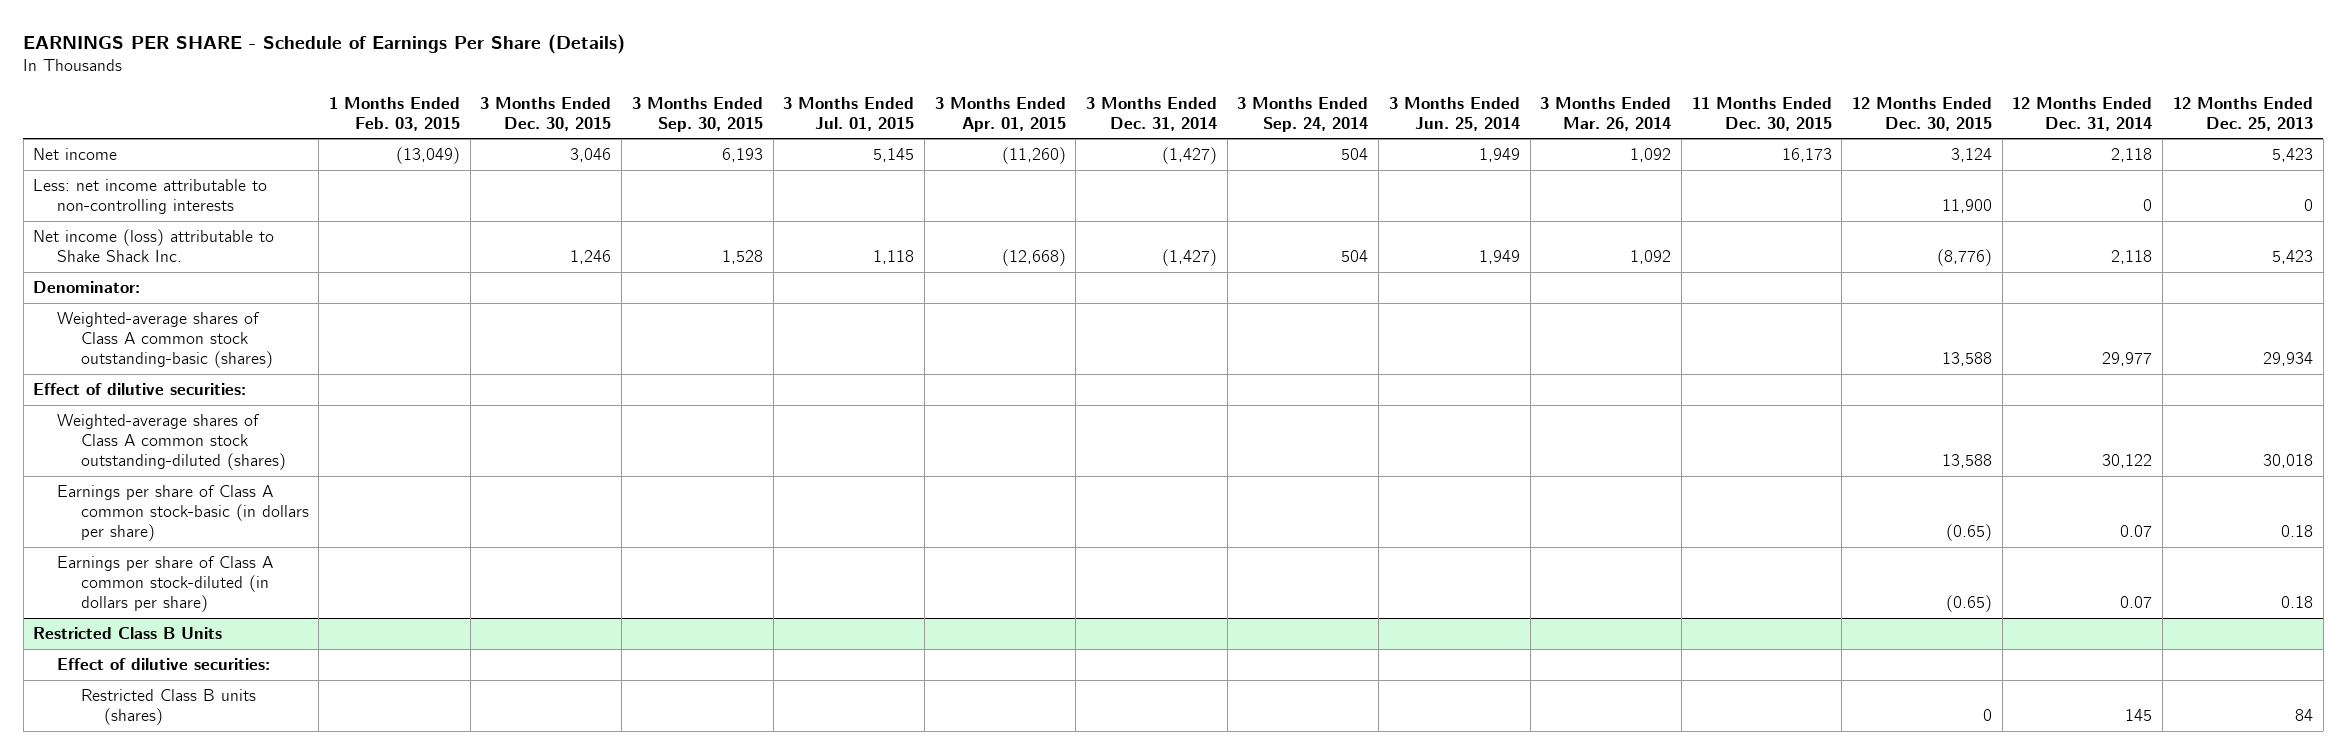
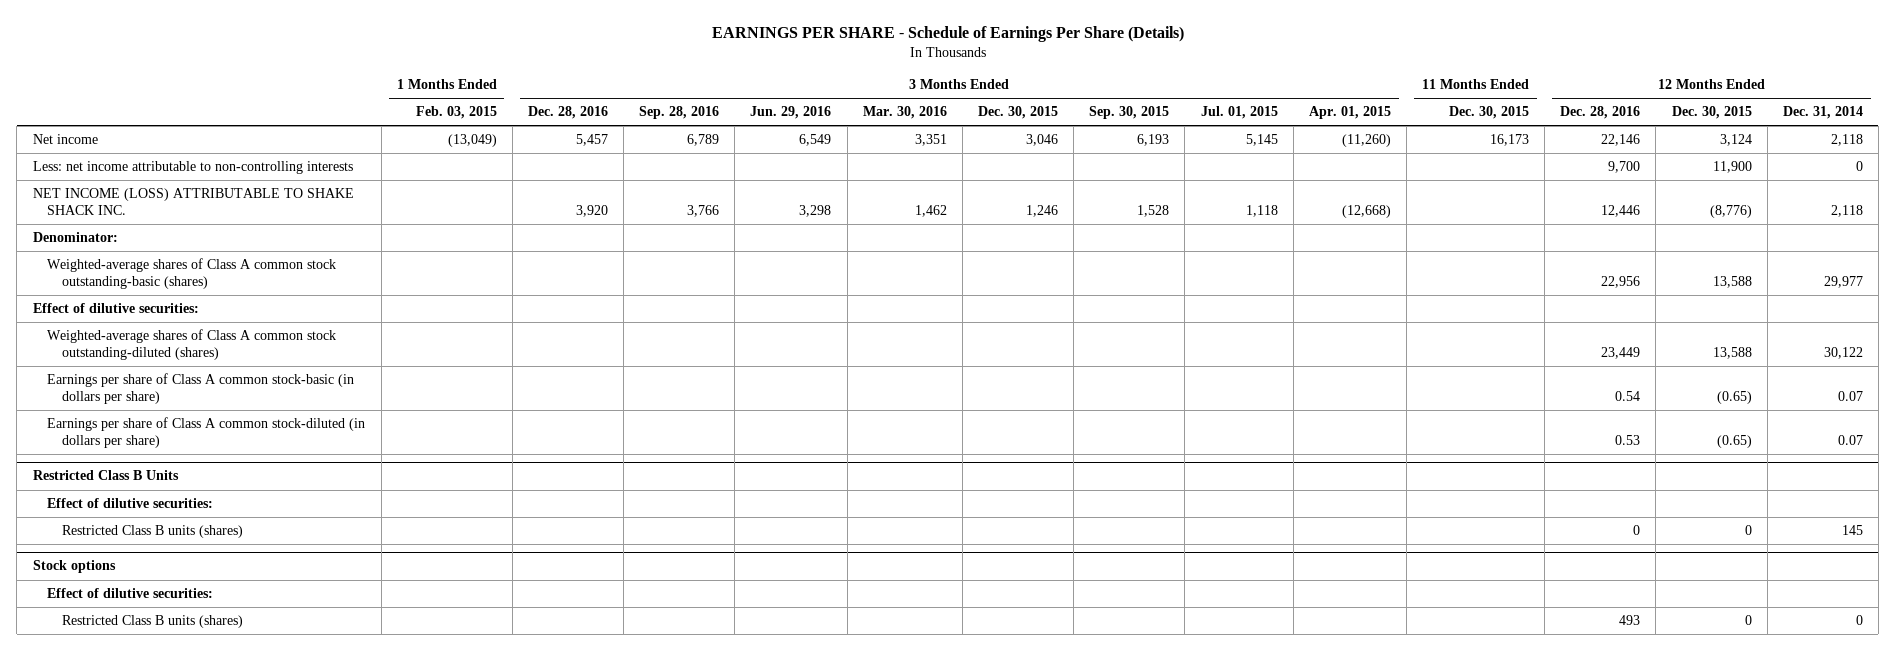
[1086,96,1218,131] 3 Months Ended Dec. 31, 2014 -> none
[1237,96,1369,132] 3 Months Ended Sep. 24, 2014 -> none
[1388,96,1520,131] 3 Months Ended Jun. 25, 2014 -> none
[1540,96,1672,131] 3 Months Ended Mar. 26, 2014 -> none
[2172,96,2313,131] 12 Months Ended Dec. 25, 2013 -> none
none -> [527,106,608,120] Dec. 28, 2016
none -> [639,106,720,120] Sep. 28, 2016
none -> [750,106,832,120] Jun. 29, 2016
none -> [862,106,947,120] Mar. 30, 2016
none -> [1560,106,1641,120] Dec. 28, 2016
[33,228,275,263] Net income (loss) attributable to Shake Shack Inc. -> [32,188,354,215] NET INCOME (LOSS) ATTRIBUTABLE TO SHAKE SHACK INC.
none -> [32,560,116,574] Stock options
none -> [47,588,214,599] Effect of dilutive securities:
none -> [62,615,244,629] Restricted Class B units (shares)

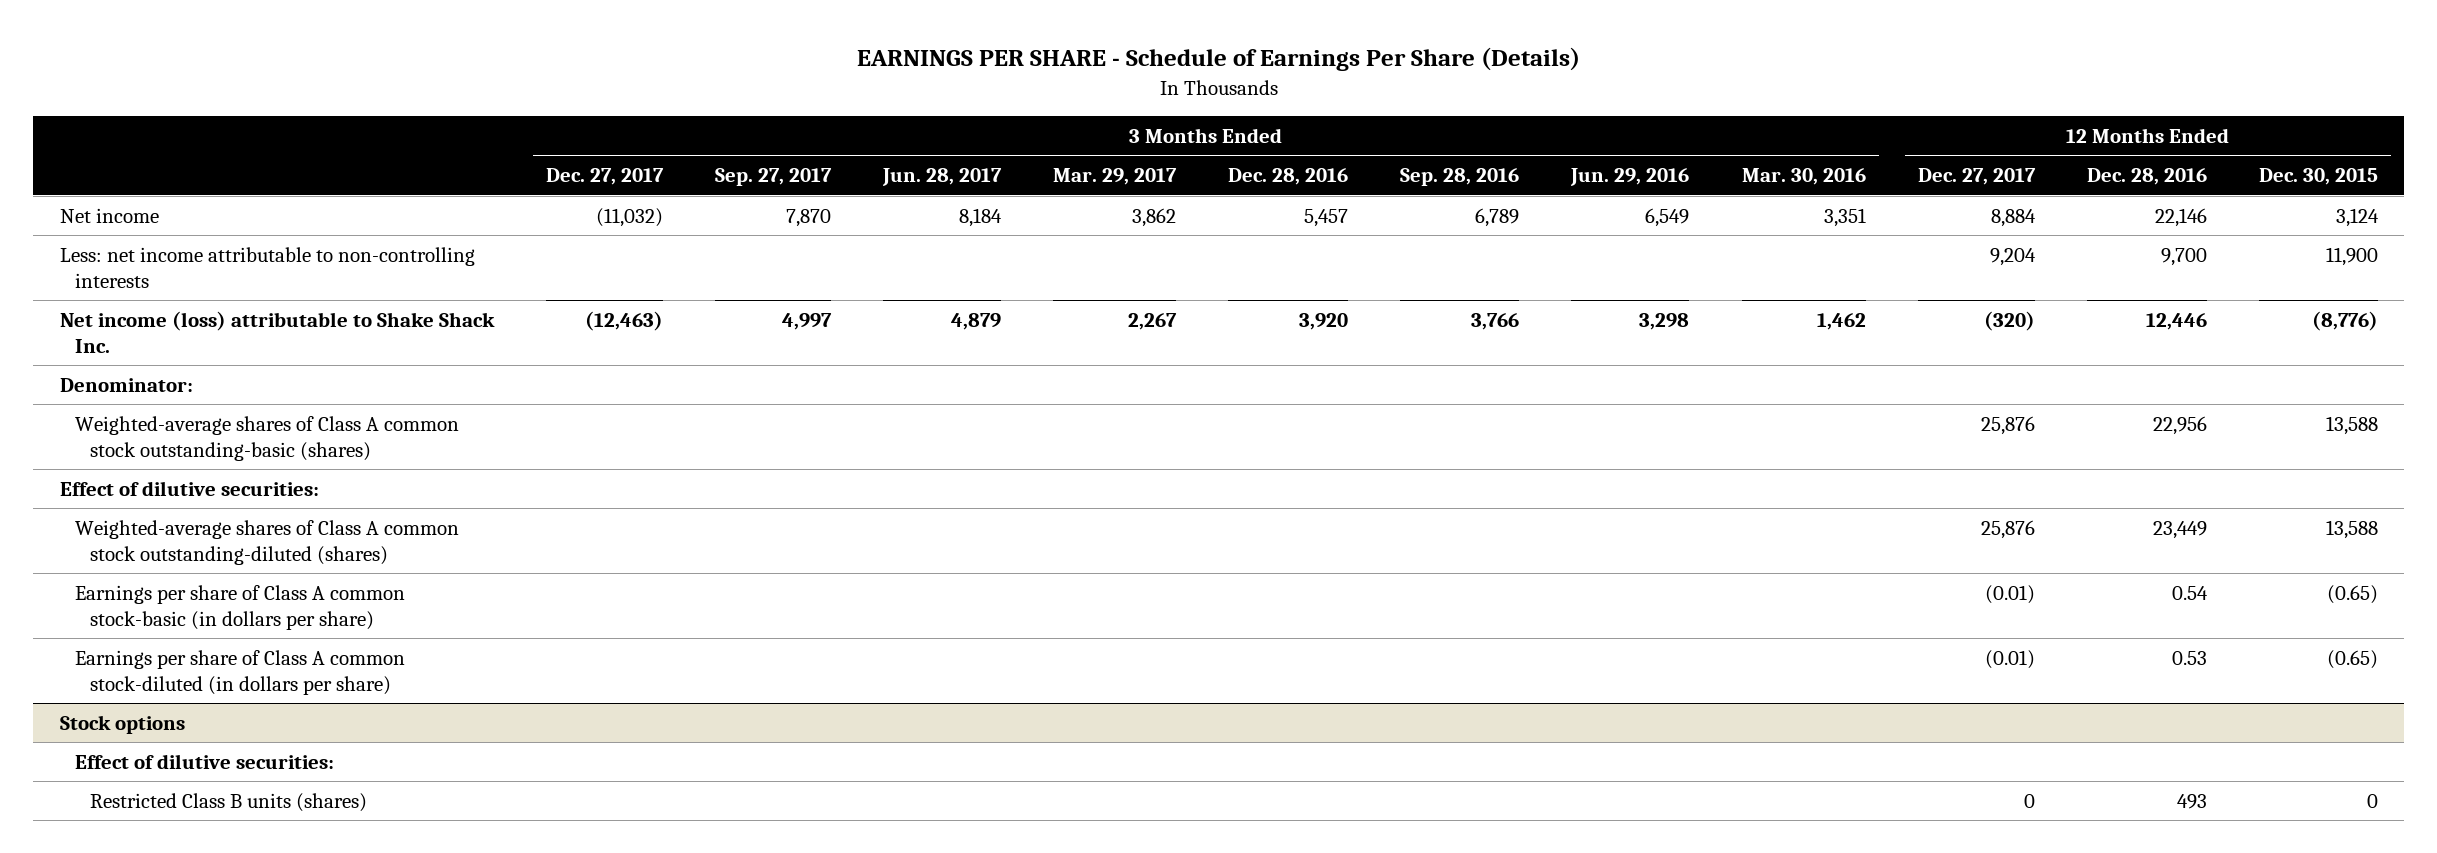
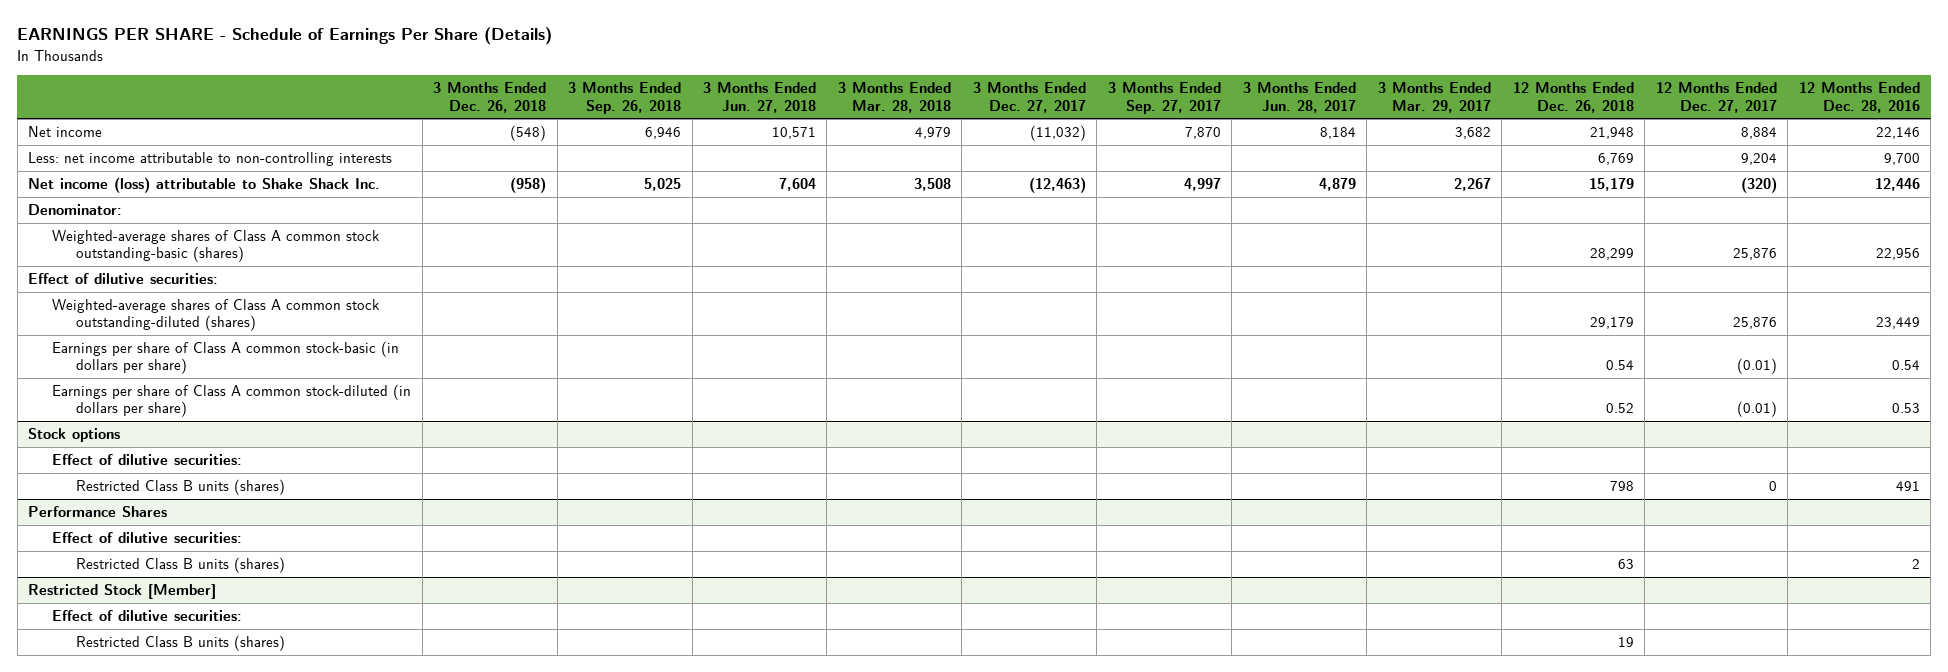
[1228,168,1349,186] Dec. 28, 2016 -> none
[1400,168,1520,187] Sep. 28, 2016 -> none
[1570,168,1690,187] Jun. 29, 2016 -> none
[1741,168,1866,186] Mar. 30, 2016 -> none
[2258,168,2378,186] Dec. 30, 2015 -> none
none -> [433,82,547,113] 3 Months Ended Dec. 26, 2018
none -> [568,82,682,114] 3 Months Ended Sep. 26, 2018
none -> [702,82,816,113] 3 Months Ended Jun. 27, 2018
none -> [837,82,951,113] 3 Months Ended Mar. 28, 2018
none -> [1512,82,1634,113] 12 Months Ended Dec. 26, 2018
[1132,207,1177,227] 3,862 -> [1454,127,1491,140] 3,682
[2176,793,2207,809] 493 -> [1895,481,1920,492] 491
none -> [28,506,168,518] Performance Shares
none -> [52,532,243,544] Effect of dilutive securities:
none -> [75,557,285,574] Restricted Class B units (shares)
none -> [28,584,217,600] Restricted Stock [Member]
none -> [52,610,243,622] Effect of dilutive securities:
none -> [75,635,285,652] Restricted Class B units (shares)

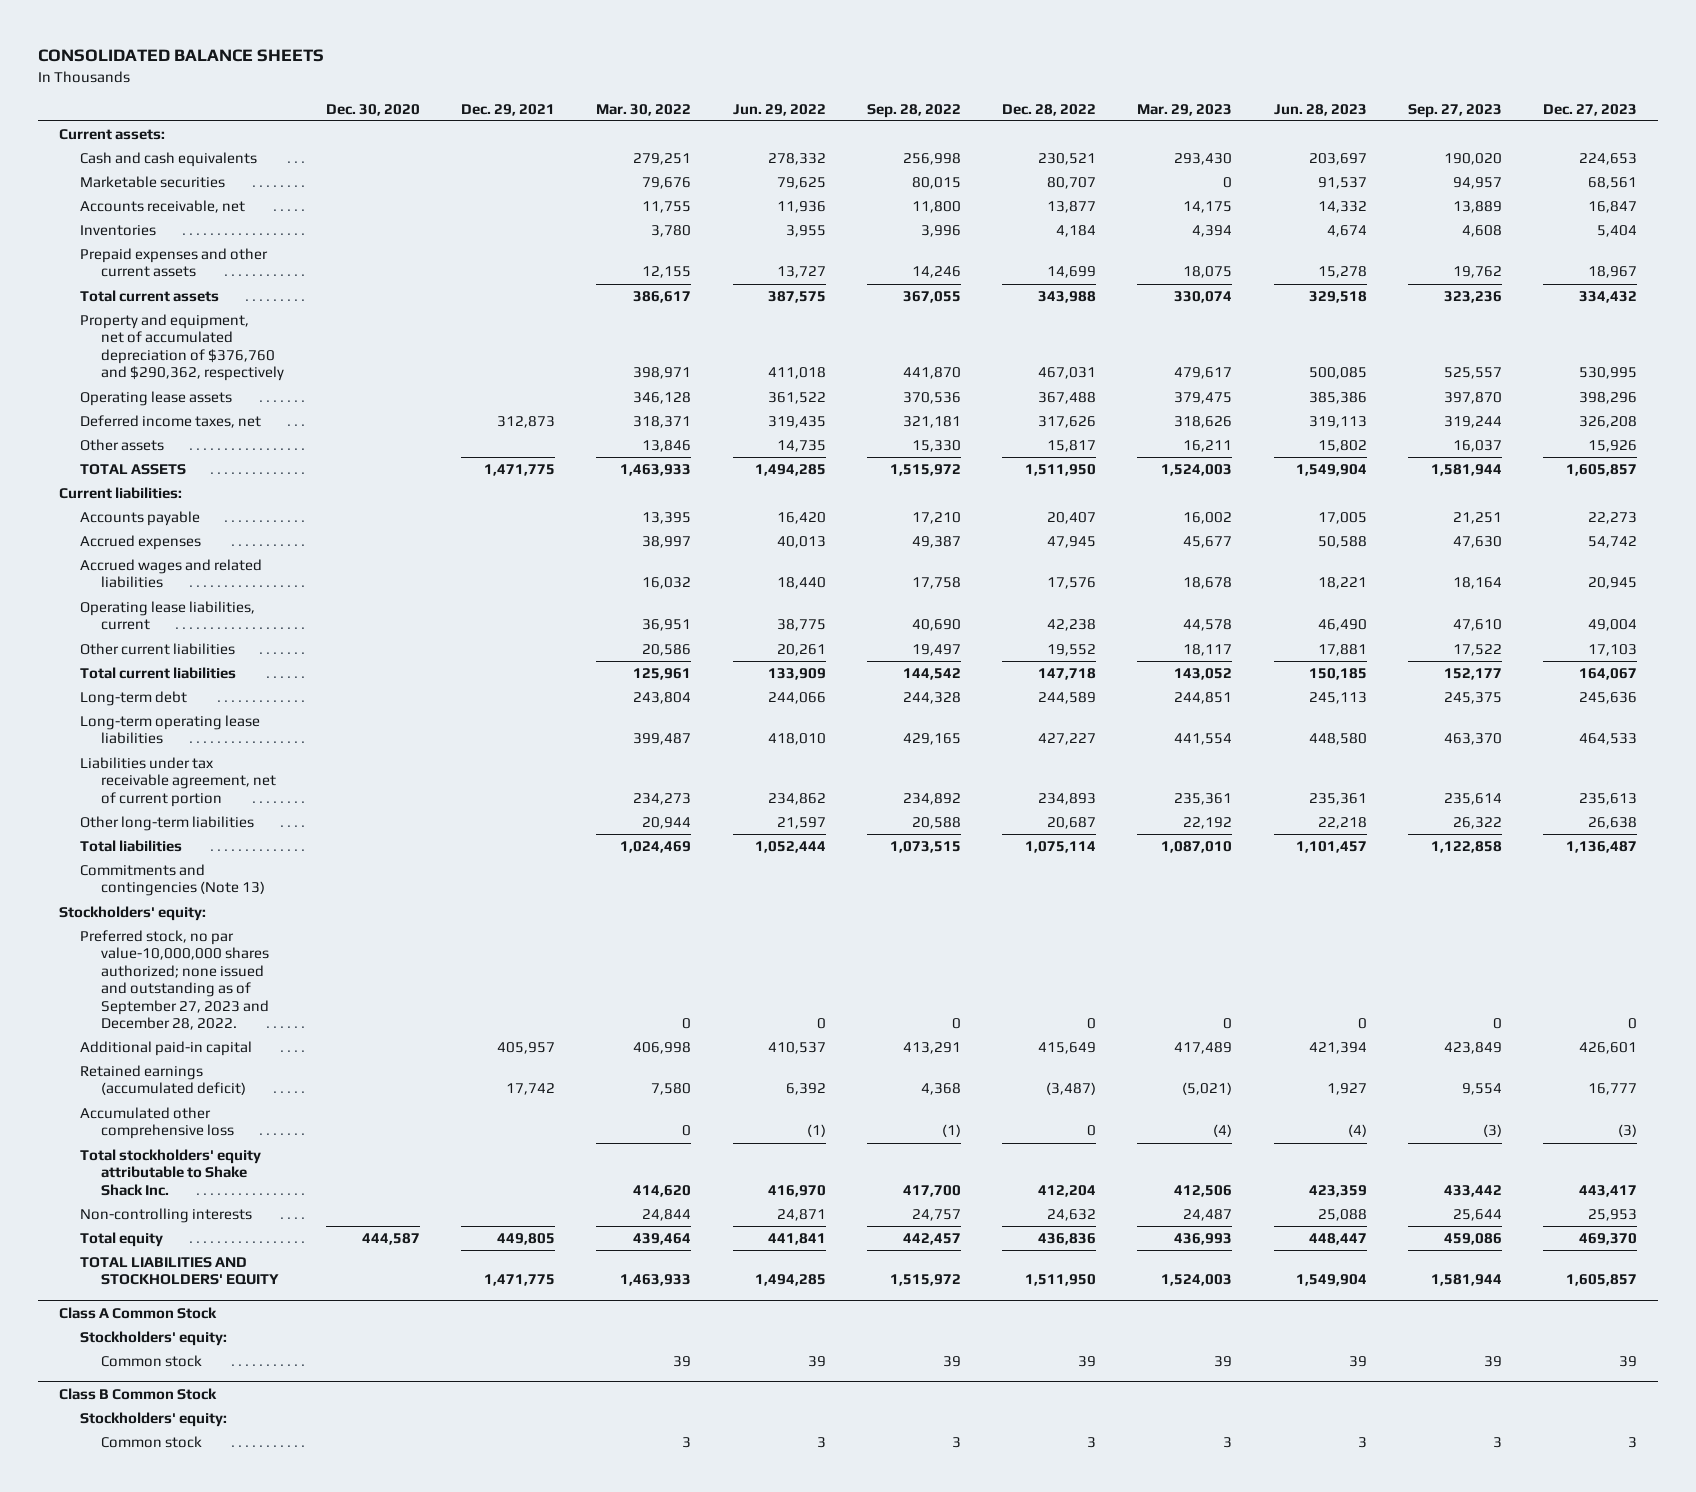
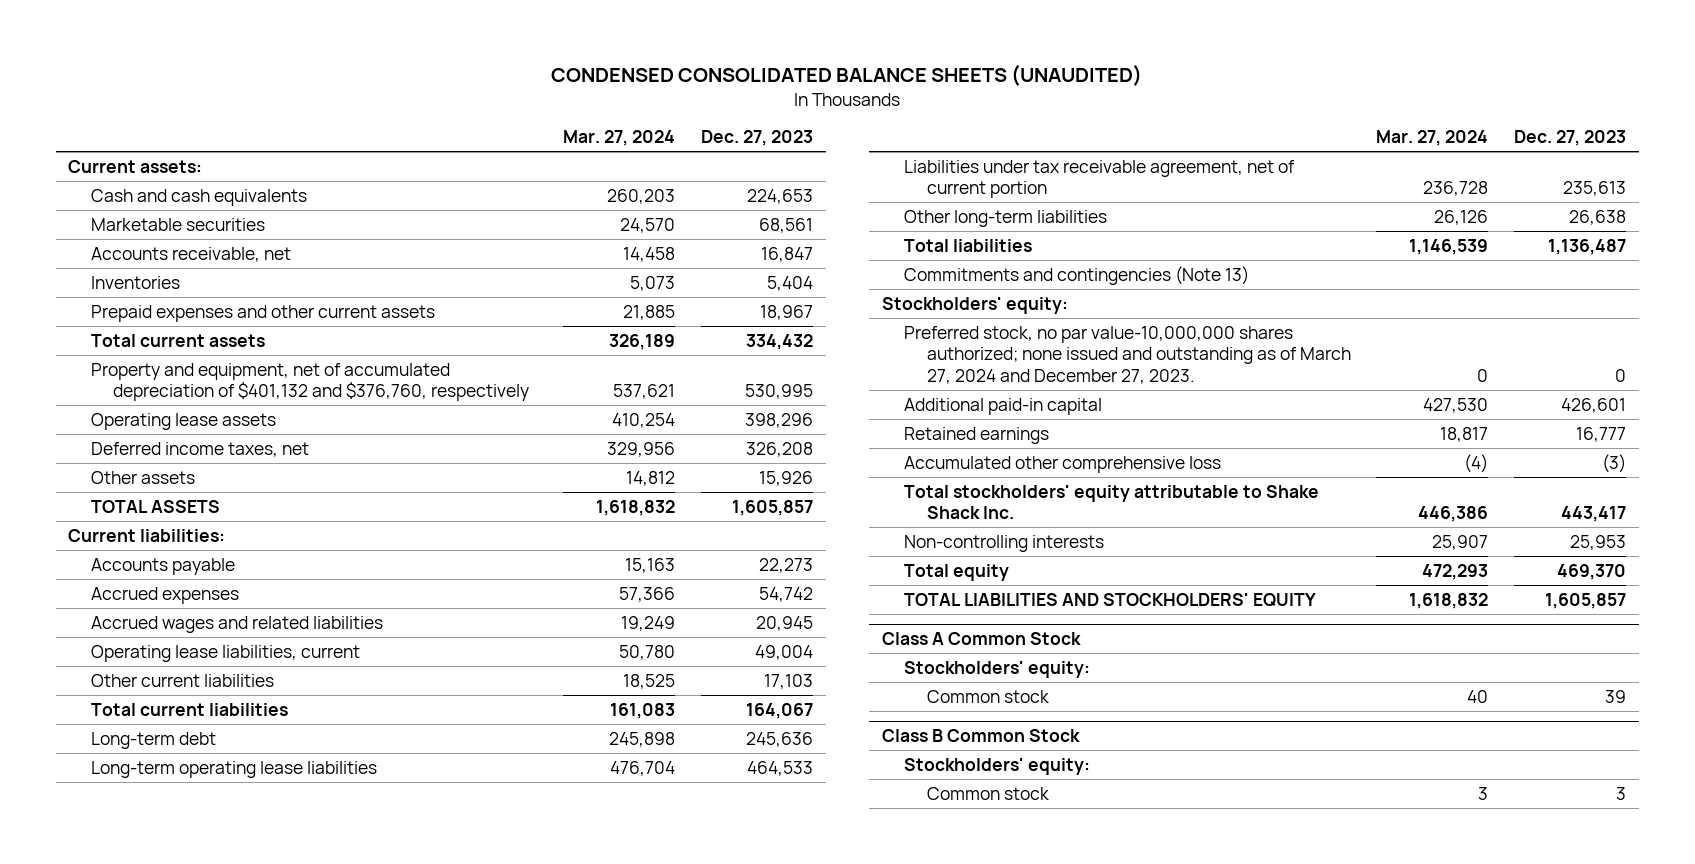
[38,49,325,63] CONSOLIDATED BALANCE SHEETS -> [551,64,1143,87] CONDENSED CONSOLIDATED BALANCE SHEETS (UNAUDITED)
[325,103,420,116] Dec. 30, 2020 -> none
[460,103,555,116] Dec. 29, 2021 -> none
[596,103,692,116] Mar. 30, 2022 -> none
[732,103,826,116] Jun. 29, 2022 -> none
[866,103,961,118] Sep. 28, 2022 -> none
[1002,103,1097,116] Dec. 28, 2022 -> none
[1137,103,1233,116] Mar. 29, 2023 -> none
[1273,103,1367,116] Jun. 28, 2023 -> none
[1407,103,1502,118] Sep. 27, 2023 -> none
none -> [563,130,676,147] Mar. 27, 2024
[80,313,285,382] Property and equipment, net of accumulated depreciation of $376,760 and $290,362, respectively -> [90,362,530,402] Property and equipment, net of accumulated depreciation of $401,132 and $376,760, respectively
[80,929,270,1031] Preferred stock, no par value-10,000,000 shares authorized; none issued and outstanding as of September 27, 2023 and December 28, 2022. -> [904,325,1351,385] Preferred stock, no par value-10,000,000 shares authorized; none issued and outstanding as of March 27, 2024 and December 27, 2023.
[80,1064,247,1096] Retained earnings (accumulated deficit) -> [904,426,1050,444] Retained earnings

